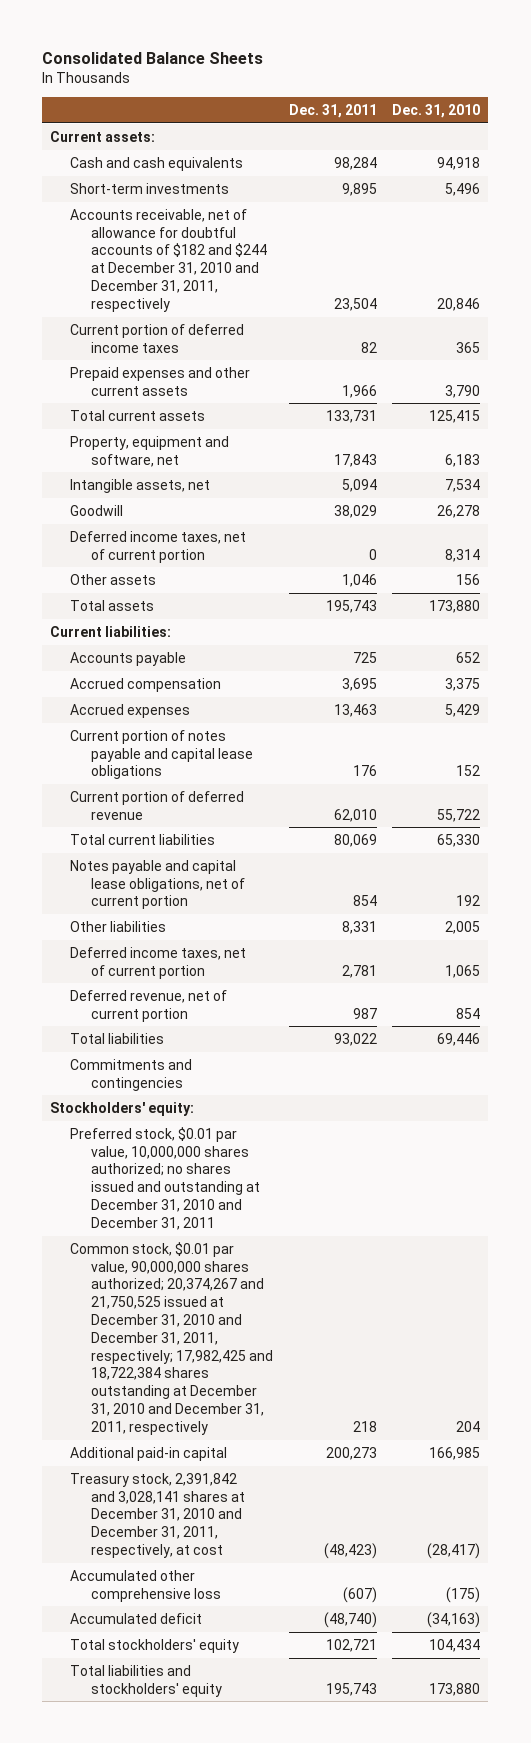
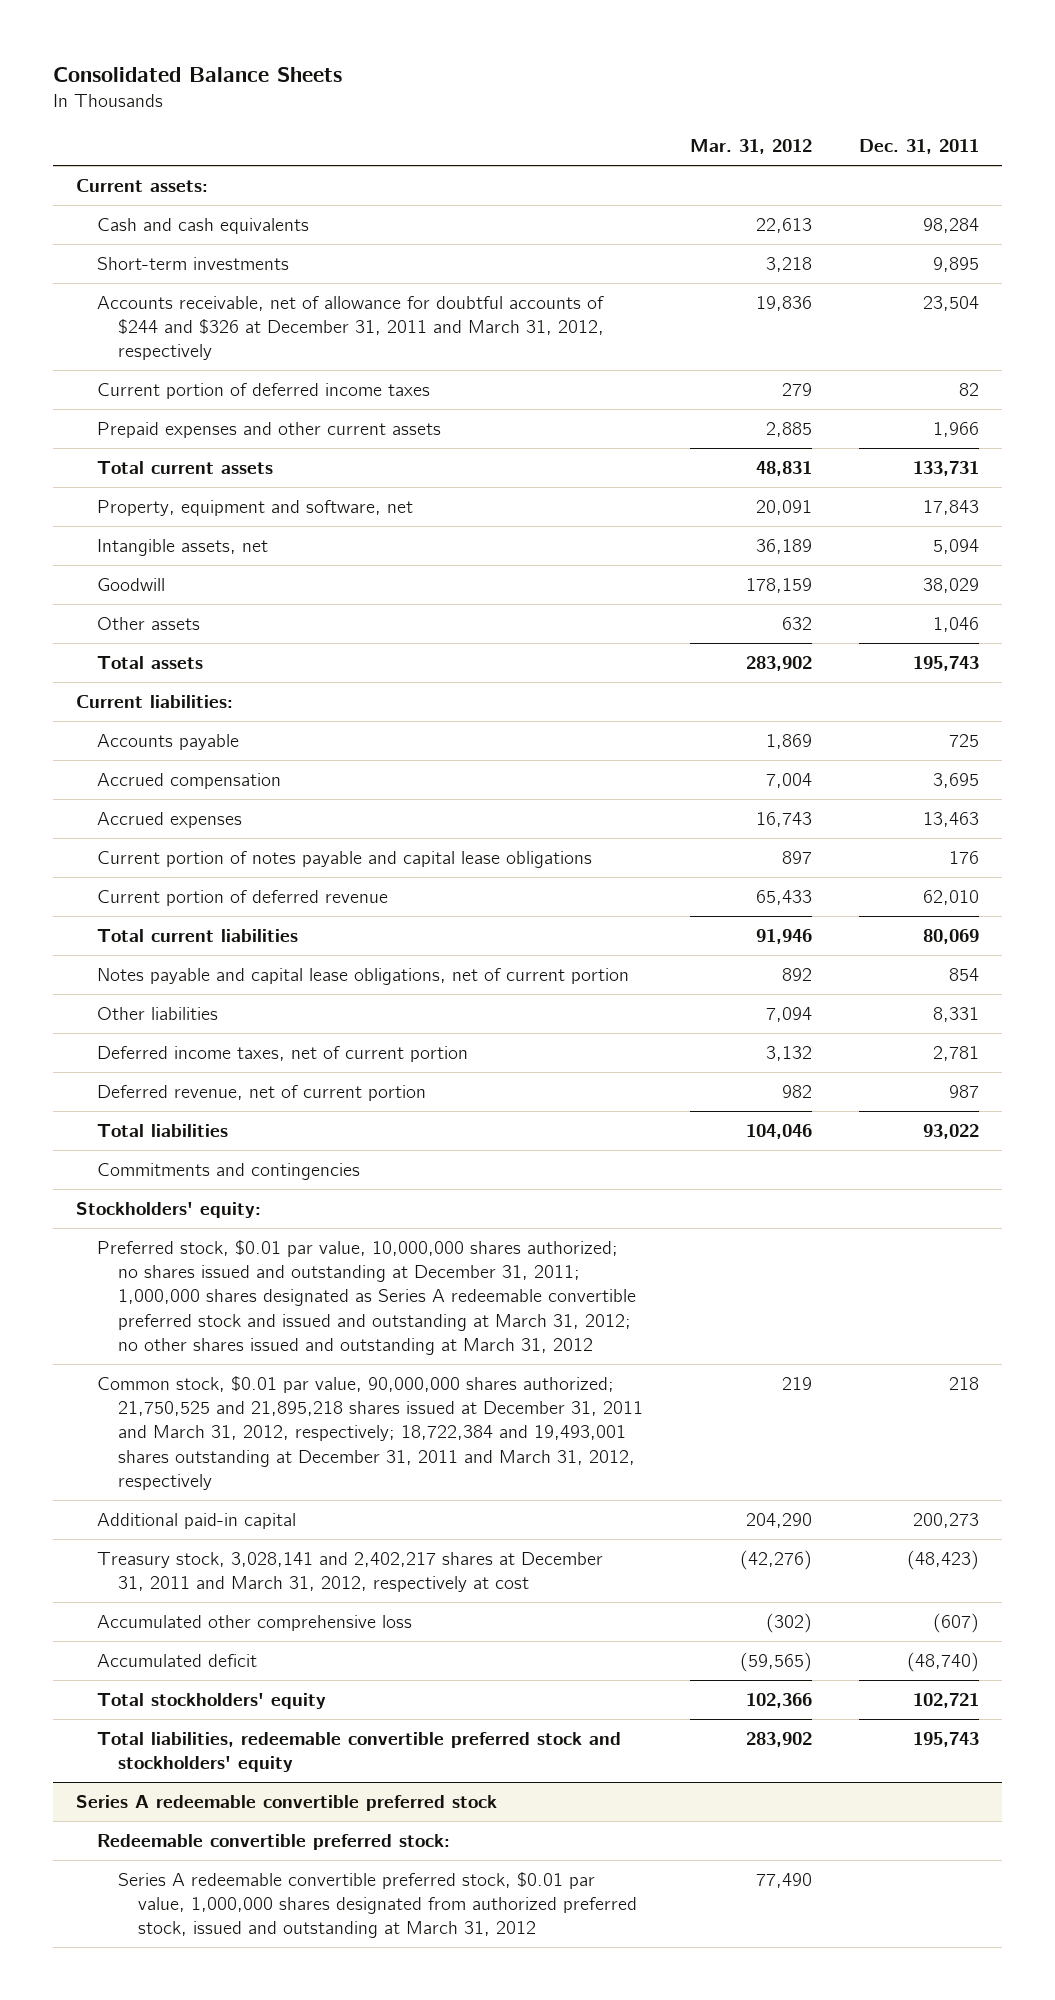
[392,103,481,118] Dec. 31, 2010 -> none
none -> [689,139,812,155] Mar. 31, 2012
[70,208,267,312] Accounts receivable, net of allowance for doubtful accounts of $182 and $244 at December 31, 2010 and December 31, 2011, respectively -> [97,295,605,361] Accounts receivable, net of allowance for doubtful accounts of $244 and $326 at December 31, 2011 and March 31, 2012, respectively
[70,530,247,563] Deferred income taxes, net of current portion -> none
[70,1126,260,1230] Preferred stock, $0.01 par value, 10,000,000 shares authorized; no shares issued and outstanding at December 31, 2010 and December 31, 2011 -> [97,1239,636,1355] Preferred stock, $0.01 par value, 10,000,000 shares authorized; no shares issued and outstanding at December 31, 2011; 1,000,000 shares designated as Series A redeemable convertible preferred stock and issued and outstanding at March 31, 2012; no other shares issued and outstanding at March 31, 2012
[70,1241,273,1435] Common stock, $0.01 par value, 90,000,000 shares authorized; 20,374,267 and 21,750,525 issued at December 31, 2010 and December 31, 2011, respectively; 17,982,425 and 18,722,384 shares outstanding at December 31, 2010 and December 31, 2011, respectively -> [97,1375,643,1490] Common stock, $0.01 par value, 90,000,000 shares authorized; 21,750,525 and 21,895,218 shares issued at December 31, 2011 and March 31, 2012, respectively; 18,722,384 and 19,493,001 shares outstanding at December 31, 2011 and March 31, 2012, respectively
[70,1472,245,1559] Treasury stock, 2,391,842 and 3,028,141 shares at December 31, 2010 and December 31, 2011, respectively, at cost -> [97,1551,604,1593] Treasury stock, 3,028,141 and 2,402,217 shares at December 31, 2011 and March 31, 2012, respectively at cost
[70,1664,222,1697] Total liabilities and stockholders' equity -> [97,1731,622,1773] Total liabilities, redeemable convertible preferred stock and stockholders' equity
none -> [76,1794,498,1811] Series A redeemable convertible preferred stock
none -> [97,1833,451,1850] Redeemable convertible preferred stock:
none -> [117,1871,638,1939] Series A redeemable convertible preferred stock, $0.01 par value, 1,000,000 shares designated from authorized preferred stock, issued and outstanding at March 31, 2012

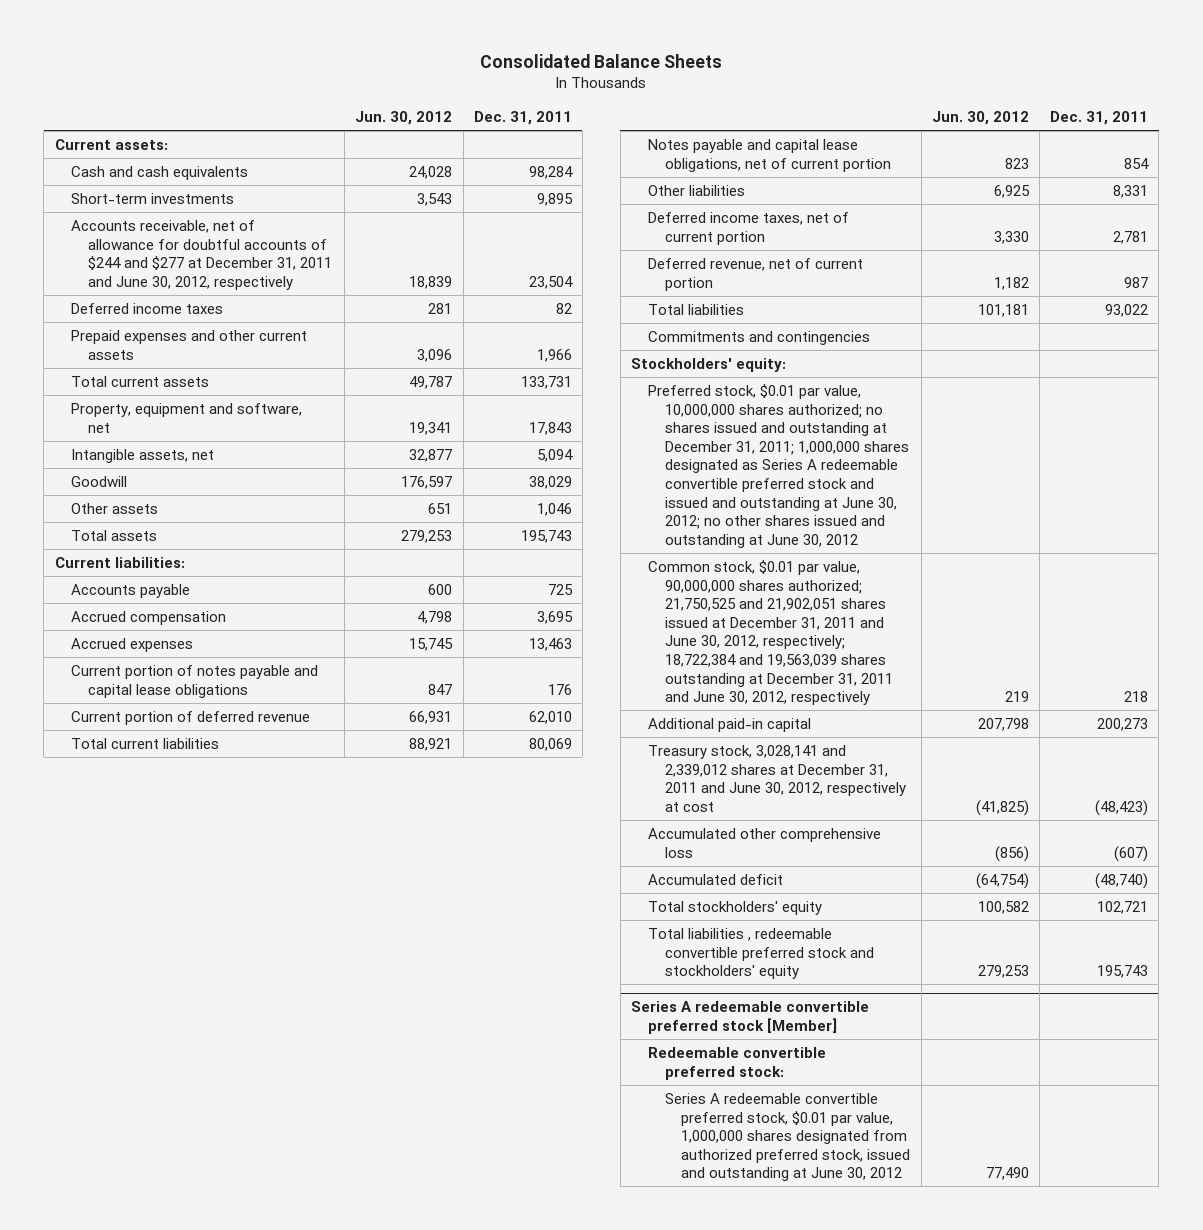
[689,139,812,155] Mar. 31, 2012 -> none
none -> [355,111,453,126] Jun. 30, 2012
[97,295,605,361] Accounts receivable, net of allowance for doubtful accounts of $244 and $326 at December 31, 2011 and March 31, 2012, respectively -> [71,219,333,290] Accounts receivable, net of allowance for doubtful accounts of $244 and $277 at December 31, 2011 and June 30, 2012, respectively
[97,382,431,399] Current portion of deferred income taxes -> [71,302,224,314] Deferred income taxes
[97,1239,636,1355] Preferred stock, $0.01 par value, 10,000,000 shares authorized; no shares issued and outstanding at December 31, 2011; 1,000,000 shares designated as Series A redeemable convertible preferred stock and issued and outstanding at March 31, 2012; no other shares issued and outstanding at March 31, 2012 -> [647,383,909,548] Preferred stock, $0.01 par value, 10,000,000 shares authorized; no shares issued and outstanding at December 31, 2011; 1,000,000 shares designated as Series A redeemable convertible preferred stock and issued and outstanding at June 30, 2012; no other shares issued and outstanding at June 30, 2012
[97,1375,643,1490] Common stock, $0.01 par value, 90,000,000 shares authorized; 21,750,525 and 21,895,218 shares issued at December 31, 2011 and March 31, 2012, respectively; 18,722,384 and 19,493,001 shares outstanding at December 31, 2011 and March 31, 2012, respectively -> [647,559,893,706] Common stock, $0.01 par value, 90,000,000 shares authorized; 21,750,525 and 21,902,051 shares issued at December 31, 2011 and June 30, 2012, respectively; 18,722,384 and 19,563,039 shares outstanding at December 31, 2011 and June 30, 2012, respectively
[97,1551,604,1593] Treasury stock, 3,028,141 and 2,402,217 shares at December 31, 2011 and March 31, 2012, respectively at cost -> [647,744,906,812] Treasury stock, 3,028,141 and 2,339,012 shares at December 31, 2011 and June 30, 2012, respectively at cost
[97,1731,622,1773] Total liabilities, redeemable convertible preferred stock and stockholders' equity -> [647,927,874,980] Total liabilities , redeemable convertible preferred stock and stockholders' equity
[76,1794,498,1811] Series A redeemable convertible preferred stock -> [631,1001,870,1034] Series A redeemable convertible preferred stock [Member]
[117,1871,638,1939] Series A redeemable convertible preferred stock, $0.01 par value, 1,000,000 shares designated from authorized preferred stock, issued and outstanding at March 31, 2012 -> [664,1092,911,1182] Series A redeemable convertible preferred stock, $0.01 par value, 1,000,000 shares designated from authorized preferred stock, issued and outstanding at June 30, 2012

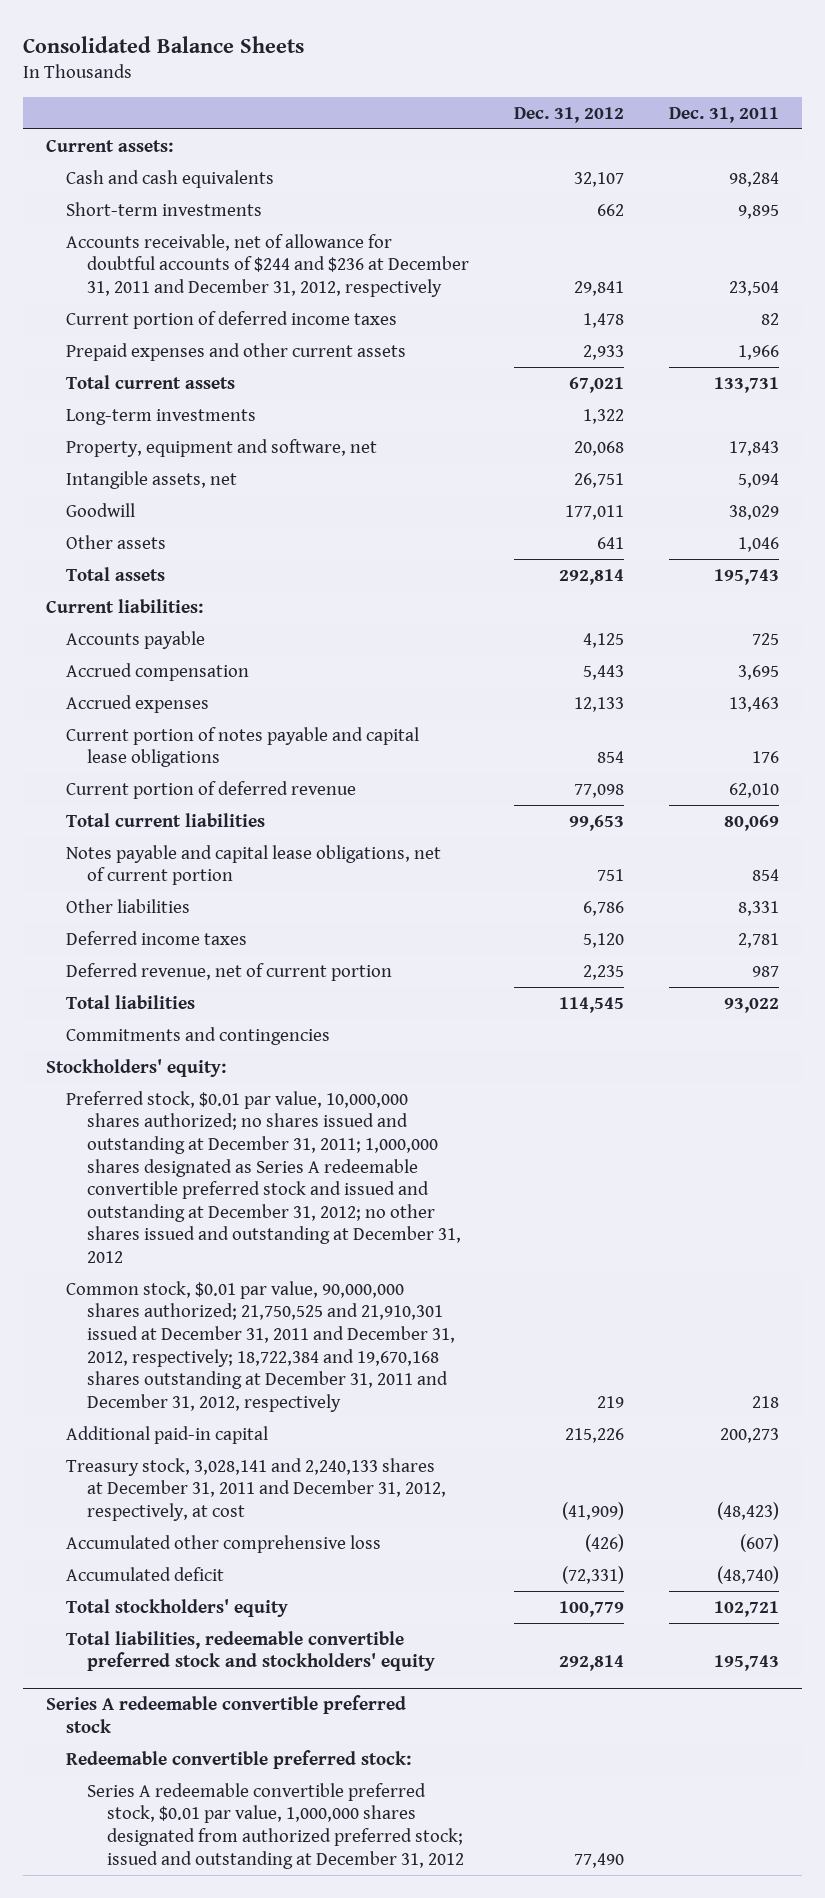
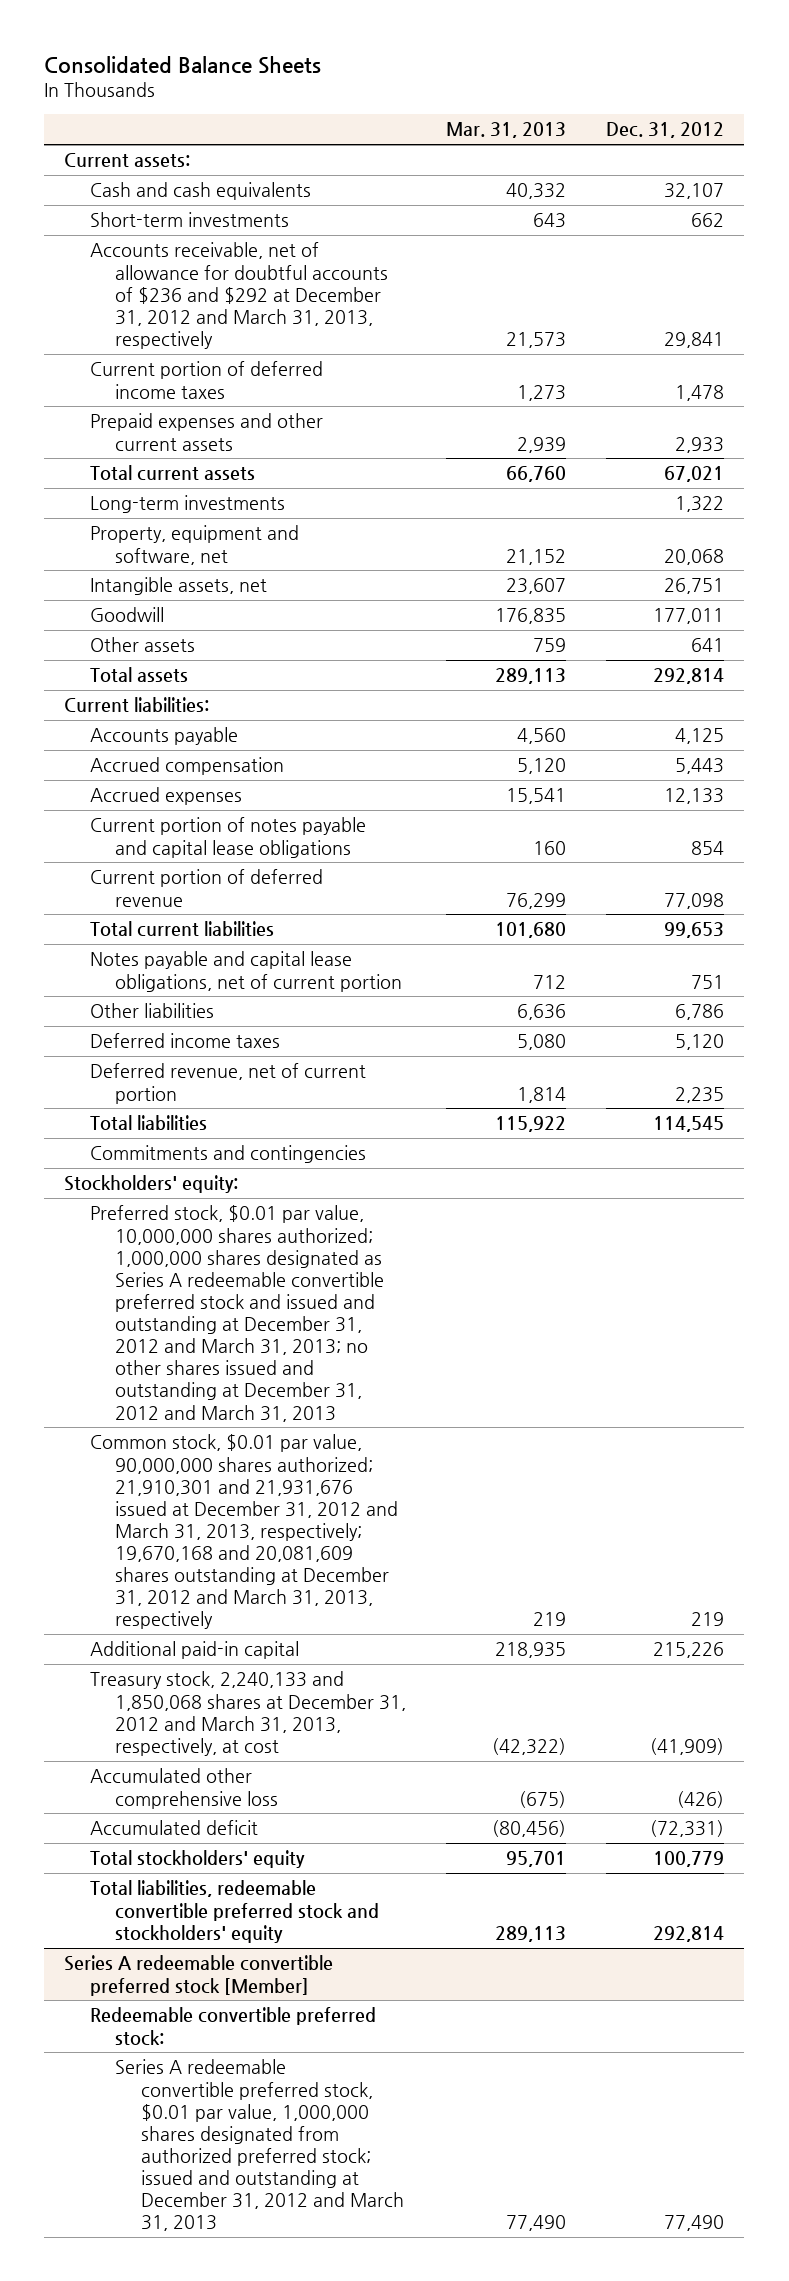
[669,106,780,123] Dec. 31, 2011 -> none
none -> [446,122,567,139] Mar. 31, 2013
[66,233,469,297] Accounts receivable, net of allowance for doubtful accounts of $244 and $236 at December 31, 2011 and December 31, 2012, respectively -> [89,242,389,349] Accounts receivable, net of allowance for doubtful accounts of $236 and $292 at December 31, 2012 and March 31, 2013, respectively
[66,1090,461,1263] Preferred stock, $0.01 par value, 10,000,000 shares authorized; no shares issued and outstanding at December 31, 2011; 1,000,000 shares designated as Series A redeemable convertible preferred stock and issued and outstanding at December 31, 2012; no other shares issued and outstanding at December 31, 2012 -> [89,1205,385,1422] Preferred stock, $0.01 par value, 10,000,000 shares authorized; 1,000,000 shares designated as Series A redeemable convertible preferred stock and issued and outstanding at December 31, 2012 and March 31, 2013; no other shares issued and outstanding at December 31, 2012 and March 31, 2013
[66,1280,455,1412] Common stock, $0.01 par value, 90,000,000 shares authorized; 21,750,525 and 21,910,301 issued at December 31, 2011 and December 31, 2012, respectively; 18,722,384 and 19,670,168 shares outstanding at December 31, 2011 and December 31, 2012, respectively -> [89,1434,399,1630] Common stock, $0.01 par value, 90,000,000 shares authorized; 21,910,301 and 21,931,676 issued at December 31, 2012 and March 31, 2013, respectively; 19,670,168 and 20,081,609 shares outstanding at December 31, 2012 and March 31, 2013, respectively
[66,1457,446,1521] Treasury stock, 3,028,141 and 2,240,133 shares at December 31, 2011 and December 31, 2012, respectively, at cost -> [89,1671,407,1756] Treasury stock, 2,240,133 and 1,850,068 shares at December 31, 2012 and March 31, 2013, respectively, at cost
[46,1695,407,1733] Series A redeemable convertible preferred stock -> [64,1955,334,1996] Series A redeemable convertible preferred stock [Member]
[86,1782,464,1869] Series A redeemable convertible preferred stock, $0.01 par value, 1,000,000 shares designated from authorized preferred stock; issued and outstanding at December 31, 2012 -> [115,2059,405,2232] Series A redeemable convertible preferred stock, $0.01 par value, 1,000,000 shares designated from authorized preferred stock; issued and outstanding at December 31, 2012 and March 31, 2013

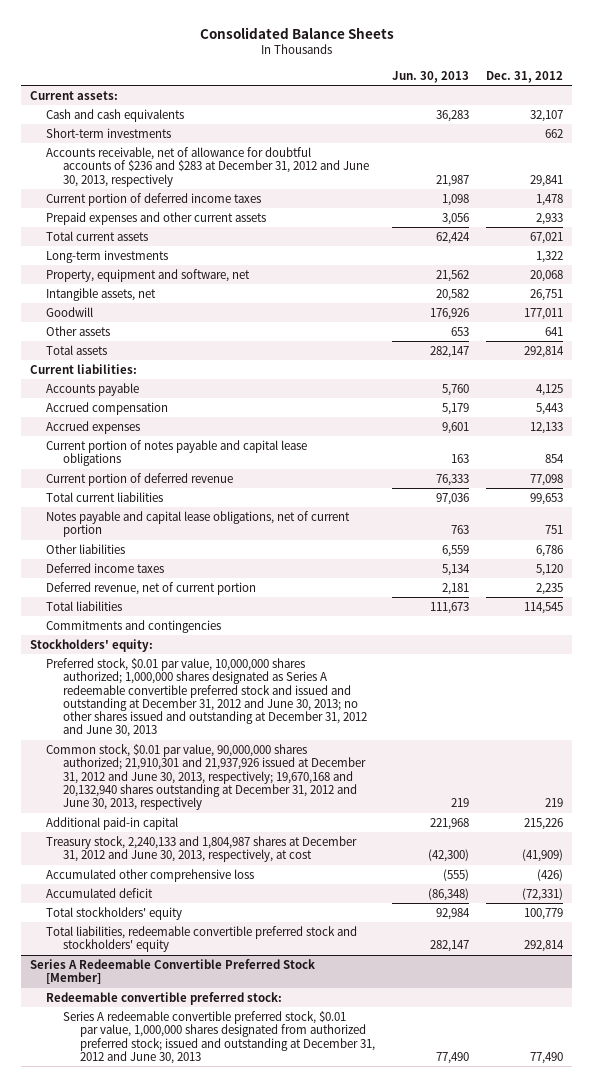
[446,122,567,139] Mar. 31, 2013 -> none
none -> [392,70,470,83] Jun. 30, 2013
[89,242,389,349] Accounts receivable, net of allowance for doubtful accounts of $236 and $292 at December 31, 2012 and March 31, 2013, respectively -> [46,146,370,187] Accounts receivable, net of allowance for doubtful accounts of $236 and $283 at December 31, 2012 and June 30, 2013, respectively
[89,1205,385,1422] Preferred stock, $0.01 par value, 10,000,000 shares authorized; 1,000,000 shares designated as Series A redeemable convertible preferred stock and issued and outstanding at December 31, 2012 and March 31, 2013; no other shares issued and outstanding at December 31, 2012 and March 31, 2013 -> [46,657,368,738] Preferred stock, $0.01 par value, 10,000,000 shares authorized; 1,000,000 shares designated as Series A redeemable convertible preferred stock and issued and outstanding at December 31, 2012 and June 30, 2013; no other shares issued and outstanding at December 31, 2012 and June 30, 2013
[89,1434,399,1630] Common stock, $0.01 par value, 90,000,000 shares authorized; 21,910,301 and 21,931,676 issued at December 31, 2012 and March 31, 2013, respectively; 19,670,168 and 20,081,609 shares outstanding at December 31, 2012 and March 31, 2013, respectively -> [46,743,367,811] Common stock, $0.01 par value, 90,000,000 shares authorized; 21,910,301 and 21,937,926 issued at December 31, 2012 and June 30, 2013, respectively; 19,670,168 and 20,132,940 shares outstanding at December 31, 2012 and June 30, 2013, respectively
[89,1671,407,1756] Treasury stock, 2,240,133 and 1,850,068 shares at December 31, 2012 and March 31, 2013, respectively, at cost -> [46,835,358,863] Treasury stock, 2,240,133 and 1,804,987 shares at December 31, 2012 and June 30, 2013, respectively, at cost
[64,1955,334,1996] Series A redeemable convertible preferred stock [Member] -> [29,958,315,985] Series A Redeemable Convertible Preferred Stock [Member]
[115,2059,405,2232] Series A redeemable convertible preferred stock, $0.01 par value, 1,000,000 shares designated from authorized preferred stock; issued and outstanding at December 31, 2012 and March 31, 2013 -> [63,1010,376,1064] Series A redeemable convertible preferred stock, $0.01 par value, 1,000,000 shares designated from authorized preferred stock; issued and outstanding at December 31, 2012 and June 30, 2013

